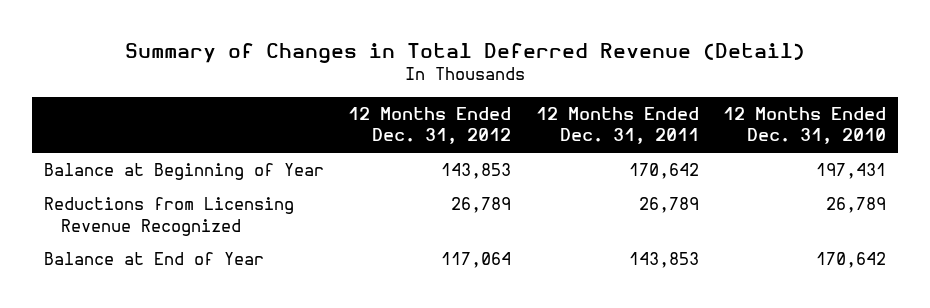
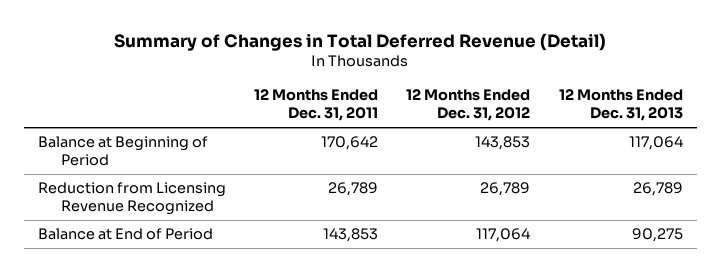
[722,107,886,145] 12 Months Ended Dec. 31, 2010 -> none
none -> [558,89,683,122] 12 Months Ended Dec. 31, 2013
[44,163,325,181] Balance at Beginning of Year -> [38,136,209,167] Balance at Beginning of Period
[44,197,295,236] Reductions from Licensing Revenue Recognized -> [38,182,227,216] Reduction from Licensing Revenue Recognized
[44,252,265,266] Balance at End of Year -> [38,228,214,241] Balance at End of Period

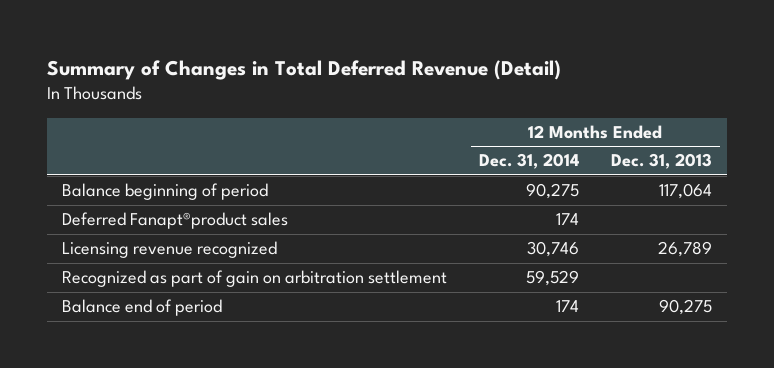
[254,89,379,122] 12 Months Ended Dec. 31, 2011 -> none
[406,89,531,122] 12 Months Ended Dec. 31, 2012 -> none
none -> [479,153,580,170] Dec. 31, 2014
[38,136,209,167] Balance at Beginning of Period -> [62,183,269,201] Balance beginning of period
none -> [62,212,289,230] Deferred Fanapt®product sales
[38,182,227,216] Reduction from Licensing Revenue Recognized -> [62,241,278,259] Licensing revenue recognized
none -> [62,270,448,288] Recognized as part of gain on arbitration settlement
[38,228,214,241] Balance at End of Period -> [62,299,223,317] Balance end of period

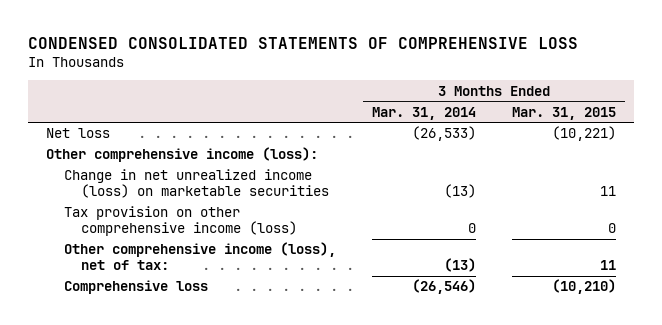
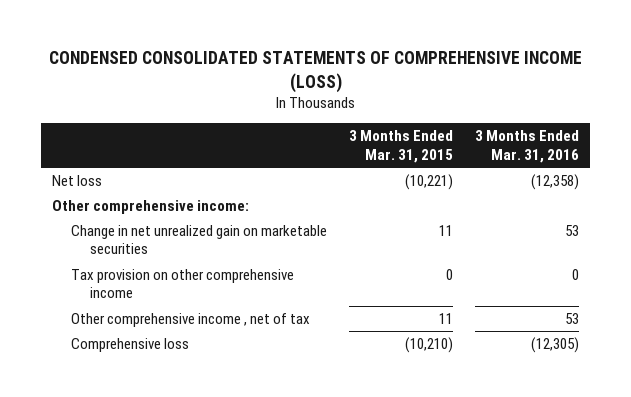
[28,37,579,50] CONDENSED CONSOLIDATED STATEMENTS OF COMPREHENSIVE LOSS -> [48,51,582,93] CONDENSED CONSOLIDATED STATEMENTS OF COMPREHENSIVE INCOME (LOSS)
[371,106,476,120] Mar. 31, 2014 -> none
none -> [475,130,580,163] 3 Months Ended Mar. 31, 2016
[46,147,319,163] Other comprehensive income (loss): -> [52,199,250,214] Other comprehensive income:
[63,169,330,199] Change in net unrealized income (loss) on marketable securities -> [71,224,328,255] Change in net unrealized gain on marketable securities
[63,206,298,237] Tax provision on other comprehensive income (loss) -> [71,268,295,299] Tax provision on other comprehensive income
[63,242,336,271] Other comprehensive income (loss), net of tax: -> [71,312,311,327] Other comprehensive income , net of tax

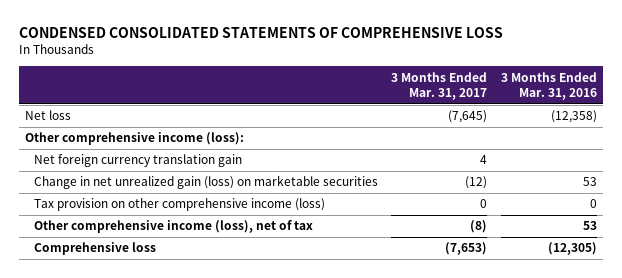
[48,51,582,93] CONDENSED CONSOLIDATED STATEMENTS OF COMPREHENSIVE INCOME (LOSS) -> [18,26,503,38] CONDENSED CONSOLIDATED STATEMENTS OF COMPREHENSIVE LOSS
[349,130,454,163] 3 Months Ended Mar. 31, 2015 -> none
none -> [391,71,488,101] 3 Months Ended Mar. 31, 2017
[52,199,250,214] Other comprehensive income: -> [25,132,245,146] Other comprehensive income (loss):
none -> [34,154,243,168] Net foreign currency translation gain
[71,224,328,255] Change in net unrealized gain on marketable securities -> [34,175,379,190] Change in net unrealized gain (loss) on marketable securities
[71,268,295,299] Tax provision on other comprehensive income -> [34,198,326,212] Tax provision on other comprehensive income (loss)
[71,312,311,327] Other comprehensive income , net of tax -> [34,220,314,234] Other comprehensive income (loss), net of tax

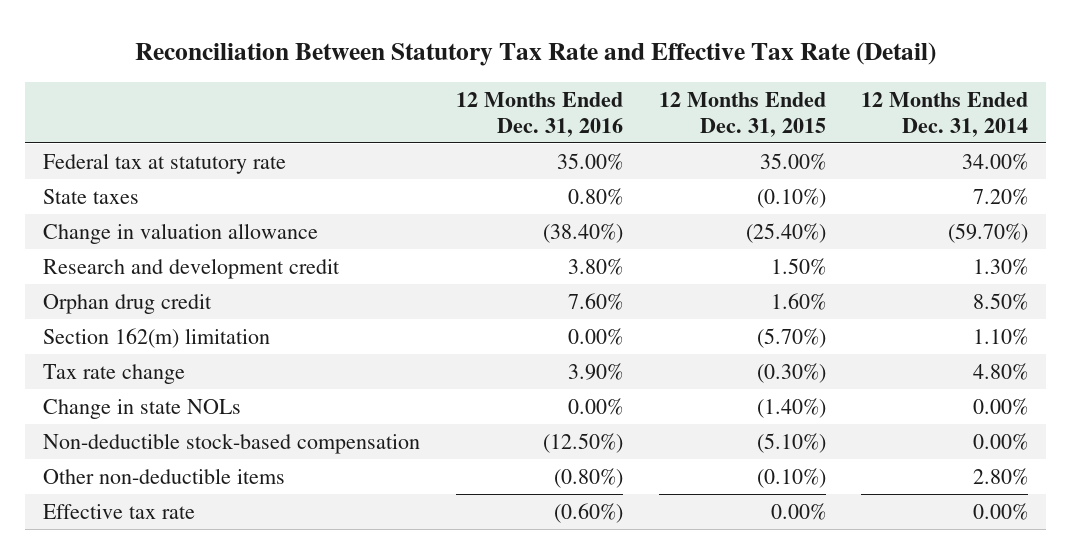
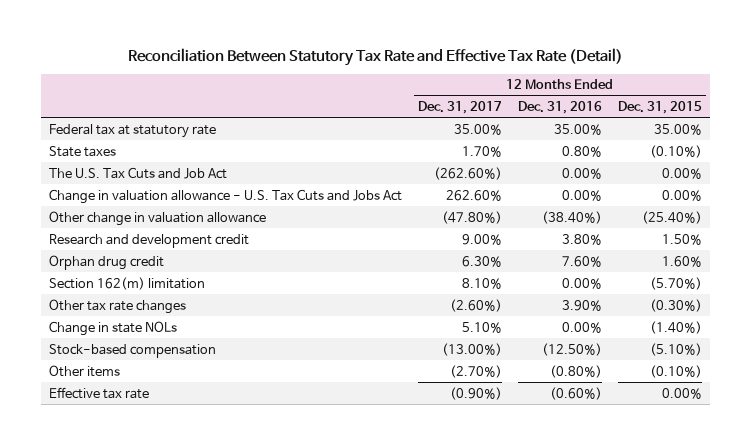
[861,91,1029,137] 12 Months Ended Dec. 31, 2014 -> none
none -> [417,101,502,115] Dec. 31, 2017
none -> [48,166,227,179] The U.S. Tax Cuts and Job Act
none -> [48,188,402,204] Change in valuation allowance - U.S. Tax Cuts and Jobs Act
[43,222,319,244] Change in valuation allowance -> [48,210,266,226] Other change in valuation allowance
[43,363,186,384] Tax rate change -> [48,298,186,314] Other tax rate changes
[43,432,421,454] Non-deductible stock-based compensation -> [48,343,216,358] Stock-based compensation
[43,467,286,484] Other non-deductible items -> [48,364,120,377] Other items

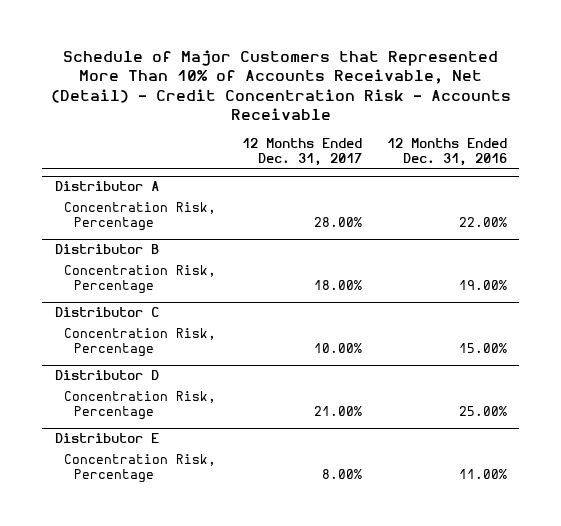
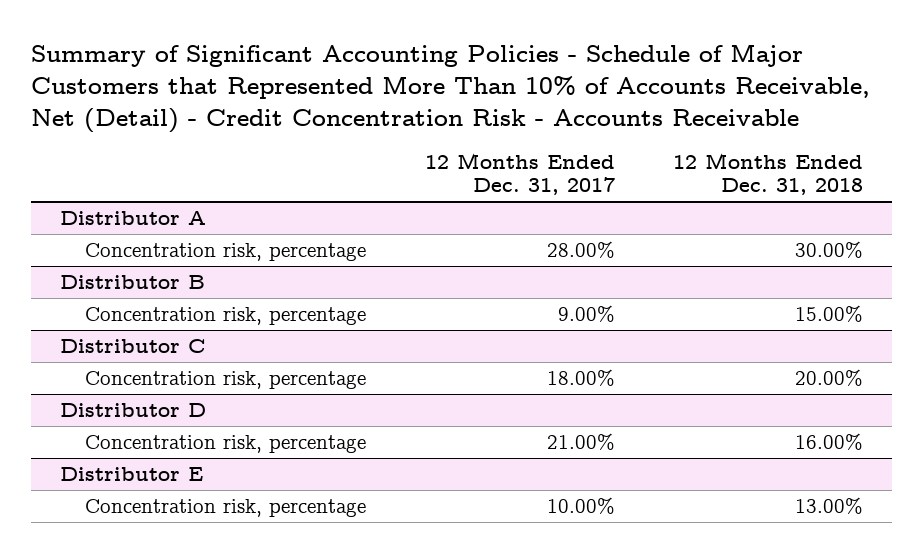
[50,49,511,121] Schedule of Major Customers that Represented More Than 10% of Accounts Receivable, Net (Detail) - Credit Concentration Risk - Accounts Receivable -> [30,44,870,133] Summary of Significant Accounting Policies - Schedule of Major Customers that Represented More Than 10% of Accounts Receivable, Net (Detail) - Credit Concentration Risk - Accounts Receivable
[386,138,507,166] 12 Months Ended Dec. 31, 2016 -> none
none -> [672,152,863,196] 12 Months Ended Dec. 31, 2018
[64,202,217,231] Concentration Risk, Percentage -> [85,242,367,261] Concentration risk, percentage
[64,265,217,294] Concentration Risk, Percentage -> [85,306,367,325] Concentration risk, percentage
[313,279,362,290] 18.00% -> [557,304,615,322] 9.00%
[64,328,217,357] Concentration Risk, Percentage -> [85,370,367,389] Concentration risk, percentage
[313,342,362,353] 10.00% -> [546,368,615,386] 18.00%
[64,391,217,420] Concentration Risk, Percentage -> [85,434,367,453] Concentration risk, percentage
[64,454,217,483] Concentration Risk, Percentage -> [85,498,367,517] Concentration risk, percentage
[321,468,362,479] 8.00% -> [546,496,615,514] 10.00%

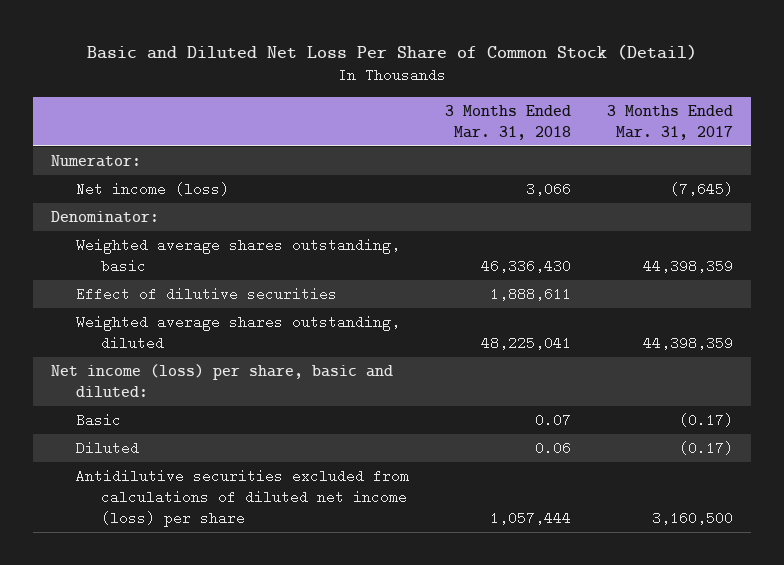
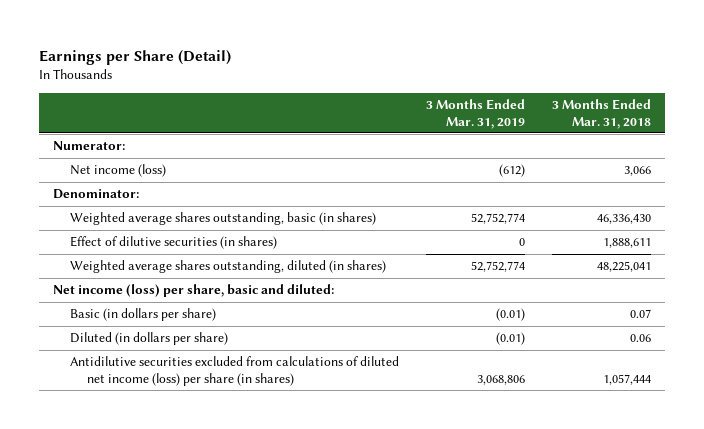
[86,44,697,61] Basic and Diluted Net Loss Per Share of Common Stock (Detail) -> [39,49,232,65] Earnings per Share (Detail)
[606,104,733,140] 3 Months Ended Mar. 31, 2017 -> none
none -> [426,99,526,129] 3 Months Ended Mar. 31, 2019
[76,238,401,274] Weighted average shares outstanding, basic -> [69,212,376,226] Weighted average shares outstanding, basic (in shares)
[76,287,338,302] Effect of dilutive securities -> [69,236,277,250] Effect of dilutive securities (in shares)
[76,315,401,351] Weighted average shares outstanding, diluted -> [69,260,386,274] Weighted average shares outstanding, diluted (in shares)
[76,413,122,428] Basic -> [69,308,216,322] Basic (in dollars per share)
[76,441,140,456] Diluted -> [69,332,228,346] Diluted (in dollars per share)
[76,469,410,528] Antidilutive securities excluded from calculations of diluted net income (loss) per share -> [69,356,399,386] Antidilutive securities excluded from calculations of diluted net income (loss) per share (in shares)

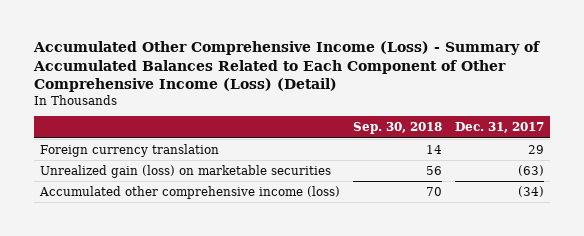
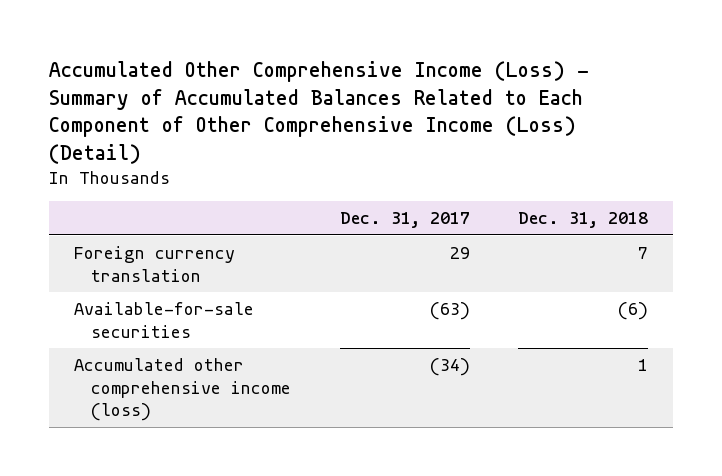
[353,122,443,135] Sep. 30, 2018 -> none
none -> [518,212,649,229] Dec. 31, 2018
[40,164,332,178] Unrealized gain (loss) on marketable securities -> [73,301,254,338] Available-for-sale securities

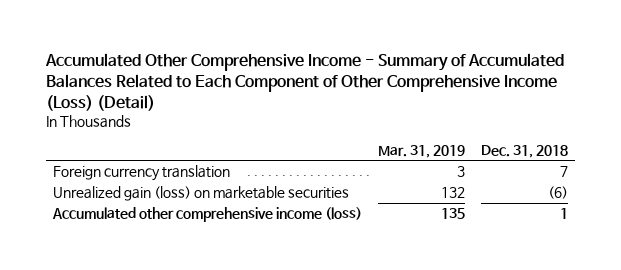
[49,60,590,164] Accumulated Other Comprehensive Income (Loss) - Summary of Accumulated Balances Related to Each Component of Other Comprehensive Income (Loss) (Detail) -> [44,53,564,112] Accumulated Other Comprehensive Income - Summary of Accumulated Balances Related to Each Component of Other Comprehensive Income (Loss) (Detail)
[339,212,470,229] Dec. 31, 2017 -> none
none -> [378,144,466,158] Mar. 31, 2019
[73,301,254,338] Available-for-sale securities -> [53,186,350,202] Unrealized gain (loss) on marketable securities

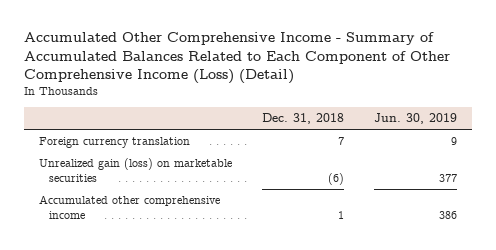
[378,144,466,158] Mar. 31, 2019 -> none
none -> [374,113,458,125] Jun. 30, 2019
[52,207,363,223] Accumulated other comprehensive income (loss) -> [39,195,221,220] Accumulated other comprehensive income

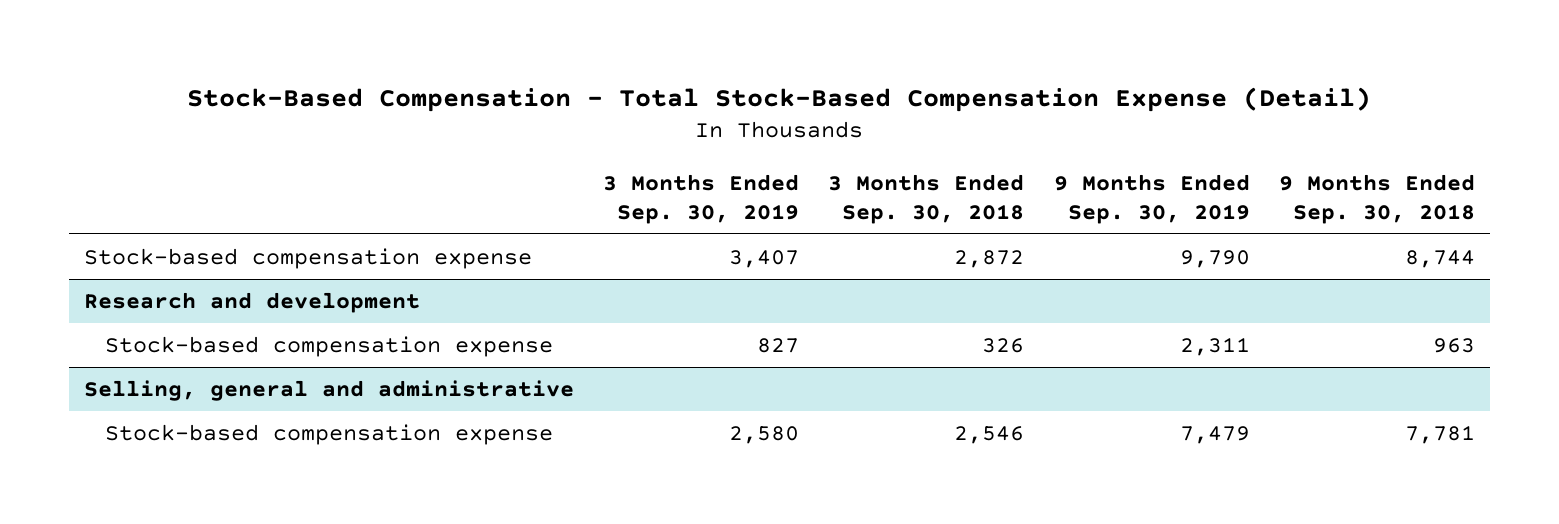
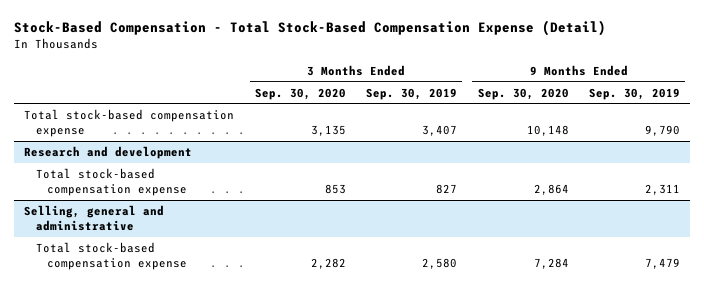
[828,173,1025,224] 3 Months Ended Sep. 30, 2018 -> none
[1279,173,1476,224] 9 Months Ended Sep. 30, 2018 -> none
none -> [254,87,346,100] Sep. 30, 2020
none -> [477,87,569,100] Sep. 30, 2020
[83,248,532,270] Stock-based compensation expense -> [24,109,235,137] Total stock-based compensation expense
[104,336,553,358] Stock-based compensation expense -> [35,168,187,196] Total stock-based compensation expense
[104,424,553,446] Stock-based compensation expense -> [35,242,187,270] Total stock-based compensation expense

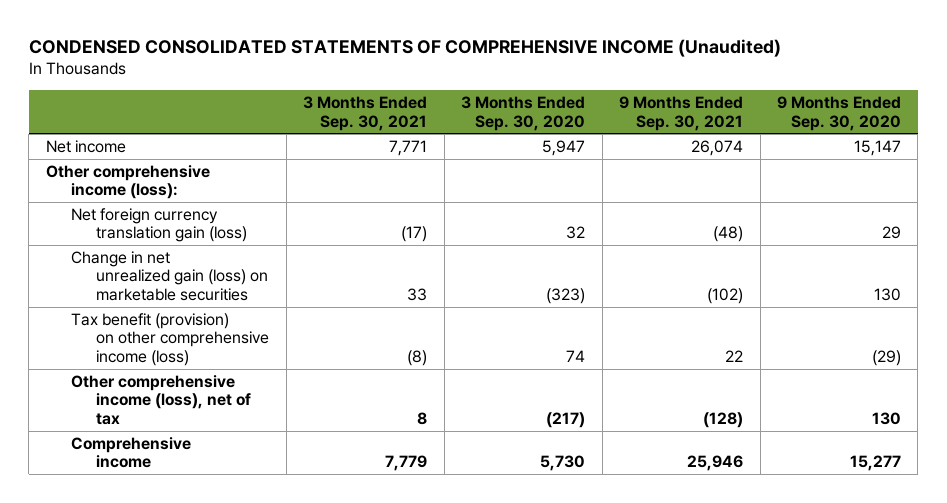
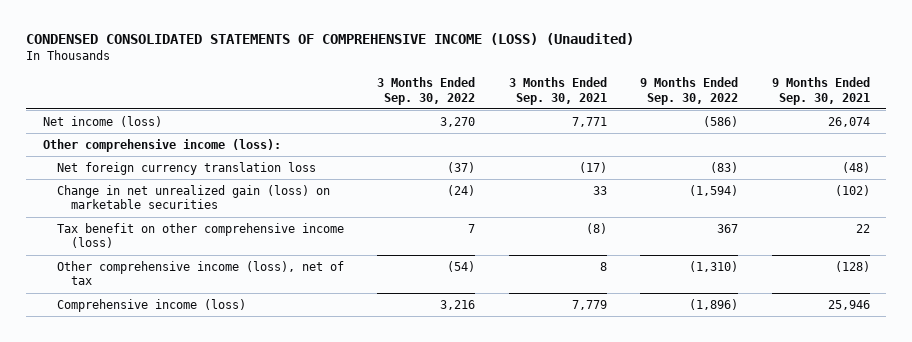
[28,39,781,58] CONDENSED CONSOLIDATED STATEMENTS OF COMPREHENSIVE INCOME (Unaudited) -> [26,32,635,45] CONDENSED CONSOLIDATED STATEMENTS OF COMPREHENSIVE INCOME (LOSS) (Unaudited)
[461,96,586,131] 3 Months Ended Sep. 30, 2020 -> none
[777,96,902,131] 9 Months Ended Sep. 30, 2020 -> none
none -> [377,77,476,105] 3 Months Ended Sep. 30, 2022
none -> [640,77,739,105] 9 Months Ended Sep. 30, 2022
[45,139,126,153] Net income -> [42,115,162,127] Net income (loss)
[70,207,248,243] Net foreign currency translation gain (loss) -> [56,161,316,175] Net foreign currency translation loss
[70,312,270,366] Tax benefit (provision) on other comprehensive income (loss) -> [56,222,344,249] Tax benefit on other comprehensive income (loss)
[70,436,191,469] Comprehensive income -> [56,298,246,312] Comprehensive income (loss)

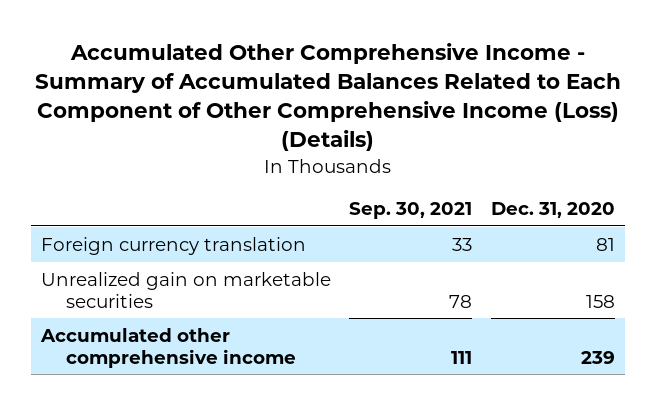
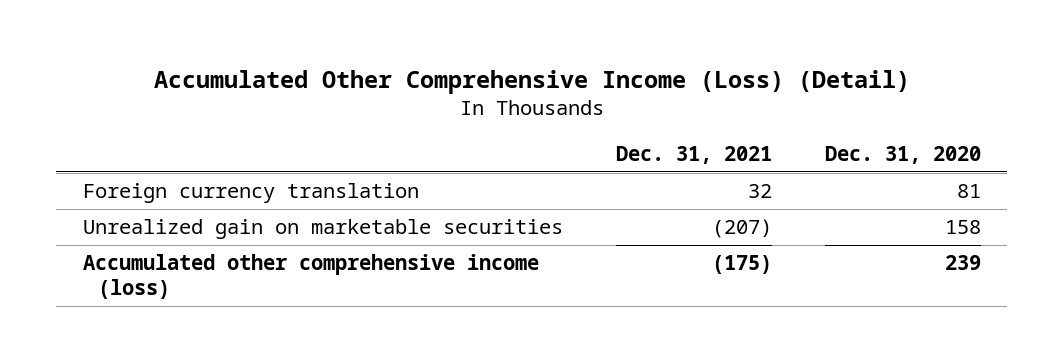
[34,43,621,152] Accumulated Other Comprehensive Income - Summary of Accumulated Balances Related to Each Component of Other Comprehensive Income (Loss) (Details) -> [153,69,910,94] Accumulated Other Comprehensive Income (Loss) (Detail)
[349,202,473,220] Sep. 30, 2021 -> none
none -> [615,146,772,165] Dec. 31, 2021
[39,327,296,368] Accumulated other comprehensive income -> [82,254,539,300] Accumulated other comprehensive income (loss)

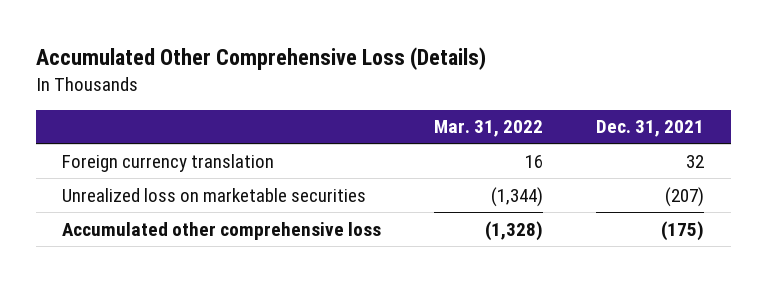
[153,69,910,94] Accumulated Other Comprehensive Income (Loss) (Detail) -> [35,47,486,71] Accumulated Other Comprehensive Loss (Details)
[824,146,981,165] Dec. 31, 2020 -> none
none -> [434,120,544,138] Mar. 31, 2022
[82,219,563,240] Unrealized gain on marketable securities -> [62,187,367,202] Unrealized loss on marketable securities
[82,254,539,300] Accumulated other comprehensive income (loss) -> [62,221,382,240] Accumulated other comprehensive loss

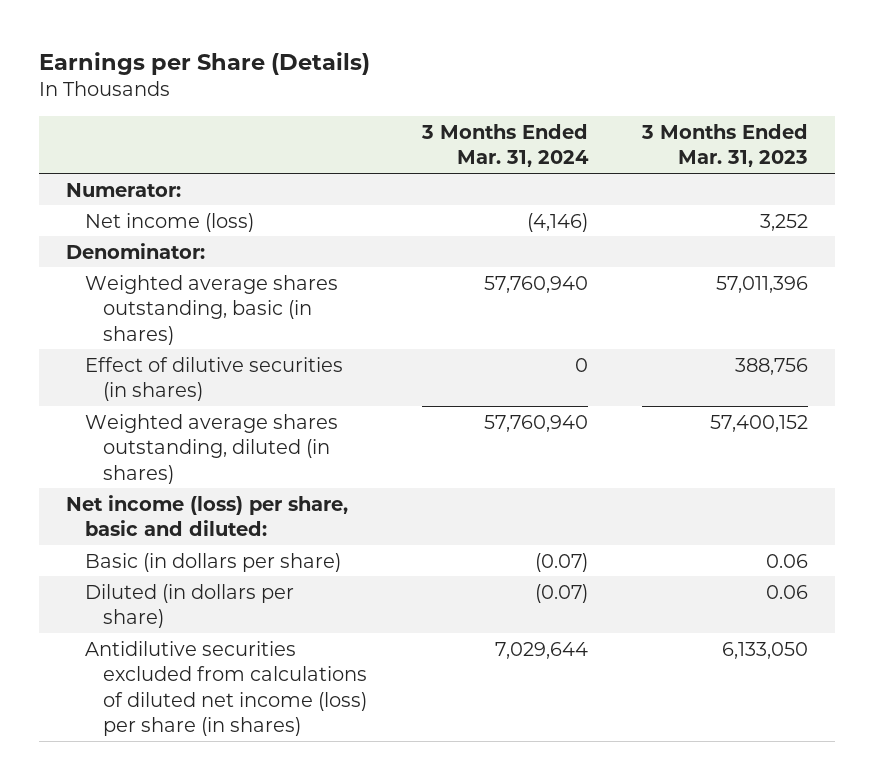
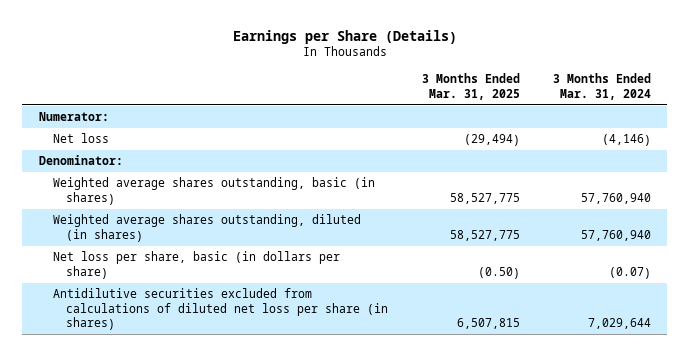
[640,123,808,168] 3 Months Ended Mar. 31, 2023 -> none
none -> [421,73,520,100] 3 Months Ended Mar. 31, 2025
[84,212,254,232] Net income (loss) -> [52,133,109,144] Net loss
[84,356,343,402] Effect of dilutive securities (in shares) -> none
[66,494,349,537] Net income (loss) per share, basic and diluted: -> none
[84,583,294,629] Diluted (in dollars per share) -> none
[84,552,341,572] Basic (in dollars per share) -> [52,251,340,279] Net loss per share, basic (in dollars per share)
[84,640,368,737] Antidilutive securities excluded from calculations of diluted net income (loss) per share (in shares) -> [52,288,389,331] Antidilutive securities excluded from calculations of diluted net loss per share (in shares)

